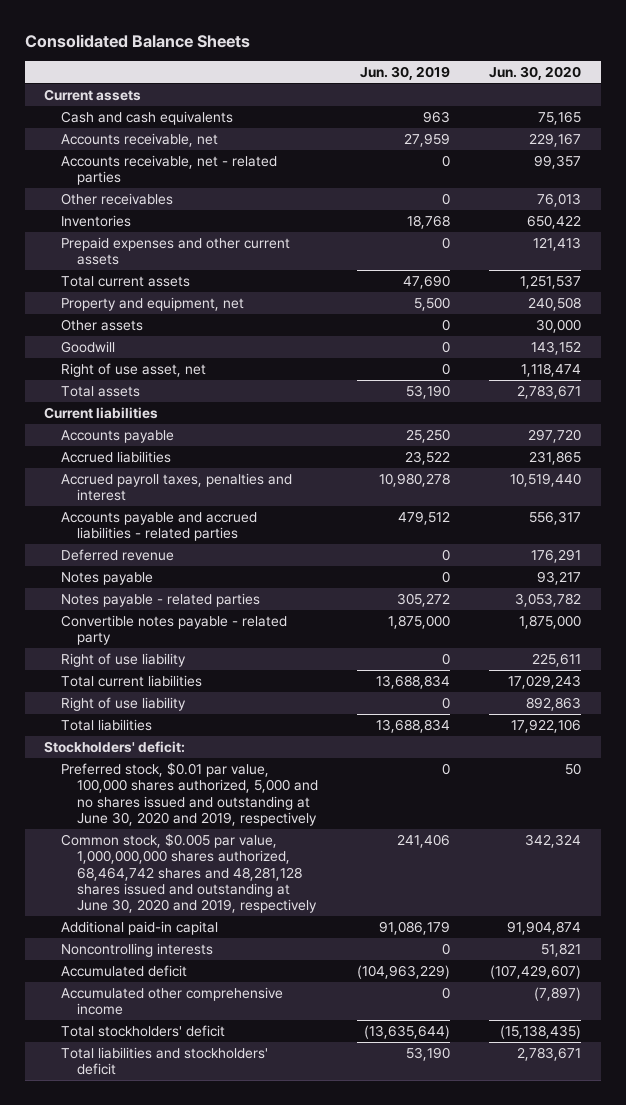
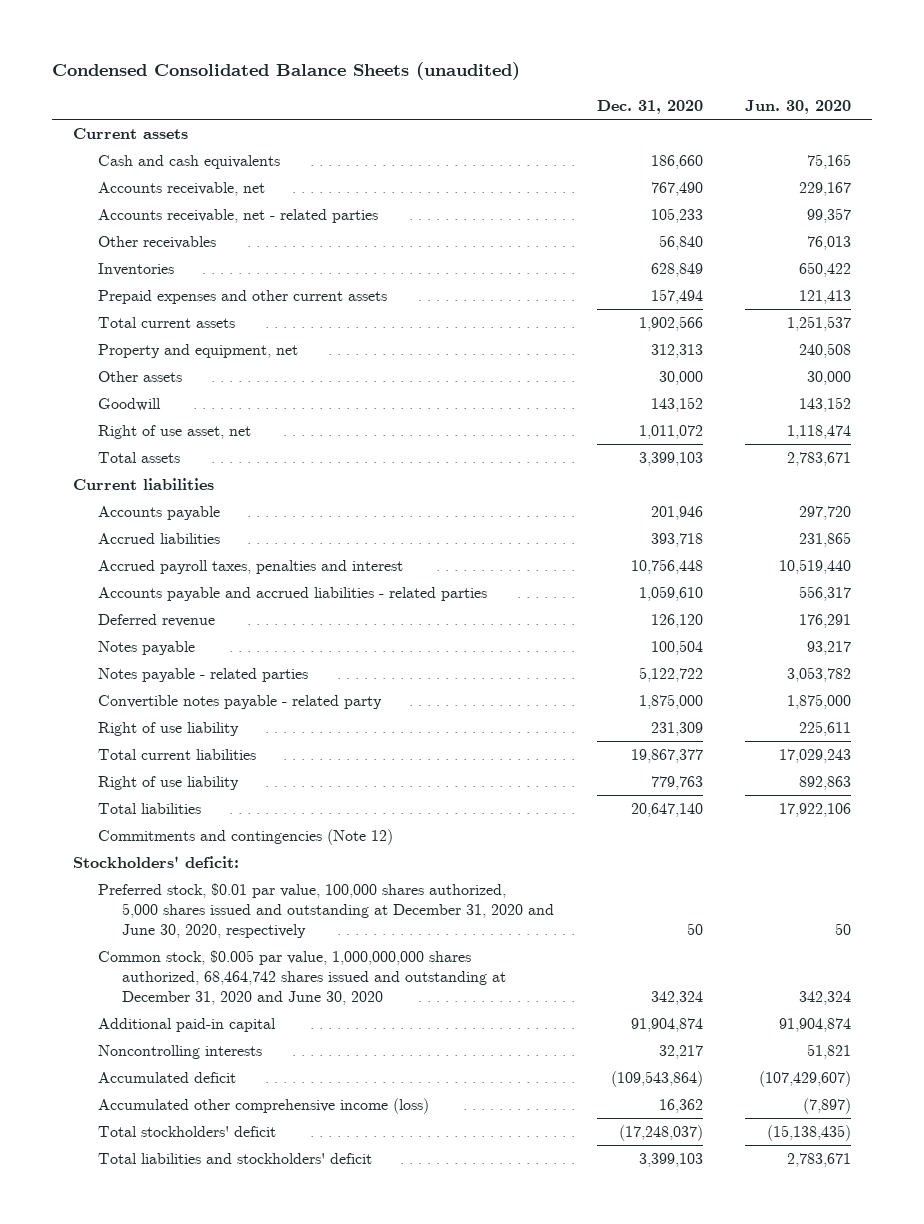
[24,33,250,48] Consolidated Balance Sheets -> [52,62,521,81] Condensed Consolidated Balance Sheets (unaudited)
[360,65,451,80] Jun. 30, 2019 -> none
none -> [596,100,703,115] Dec. 31, 2020
none -> [97,829,393,846] Commitments and contingencies (Note 12)
[60,761,318,827] Preferred stock, $0.01 par value, 100,000 shares authorized, 5,000 and no shares issued and outstanding at June 30, 2020 and 2019, respectively -> [97,883,555,938] Preferred stock, $0.01 par value, 100,000 shares authorized, 5,000 shares issued and outstanding at December 31, 2020 and June 30, 2020, respectively
[60,832,317,914] Common stock, $0.005 par value, 1,000,000,000 shares authorized, 68,464,742 shares and 48,281,128 shares issued and outstanding at June 30, 2020 and 2019, respectively -> [97,950,507,1005] Common stock, $0.005 par value, 1,000,000,000 shares authorized, 68,464,742 shares issued and outstanding at December 31, 2020 and June 30, 2020
[60,986,283,1016] Accumulated other comprehensive income -> [97,1098,429,1115] Accumulated other comprehensive income (loss)

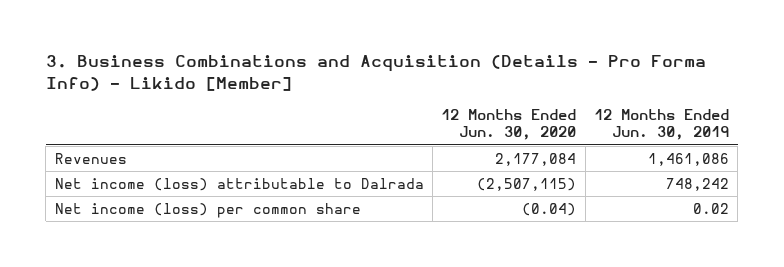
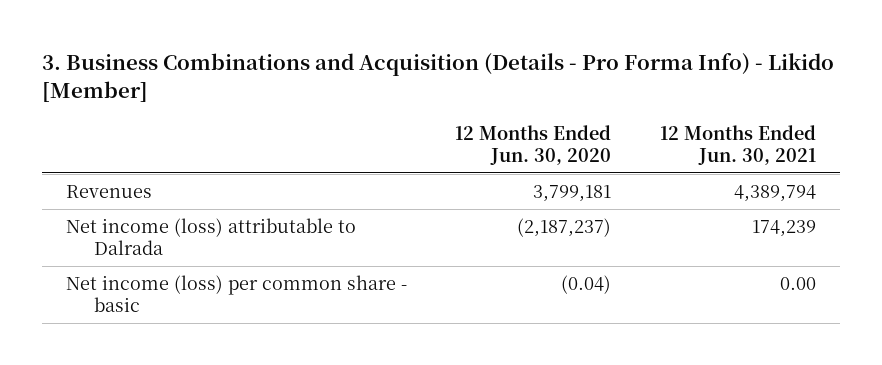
[593,109,729,141] 12 Months Ended Jun. 30, 2019 -> none
none -> [659,124,816,165] 12 Months Ended Jun. 30, 2021
[495,152,577,166] 2,177,084 -> [533,185,612,203] 3,799,181
[477,177,577,191] (2,507,115) -> [517,218,612,238] (2,187,237)
[54,202,361,218] Net income (loss) per common share -> [66,275,408,312] Net income (loss) per common share - basic

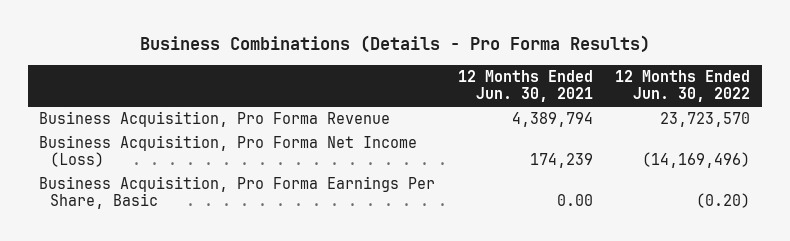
[41,52,834,102] 3. Business Combinations and Acquisition (Details - Pro Forma Info) - Likido [Member] -> [139,35,650,54] Business Combinations (Details - Pro Forma Results)
[455,124,612,165] 12 Months Ended Jun. 30, 2020 -> none
none -> [615,70,751,103] 12 Months Ended Jun. 30, 2022
[66,185,153,199] Revenues -> [39,111,391,128] Business Acquisition, Pro Forma Revenue
[66,218,357,255] Net income (loss) attributable to Dalrada -> [39,135,418,168] Business Acquisition, Pro Forma Net Income (Loss)
[66,275,408,312] Net income (loss) per common share - basic -> [39,176,436,210] Business Acquisition, Pro Forma Earnings Per Share, Basic

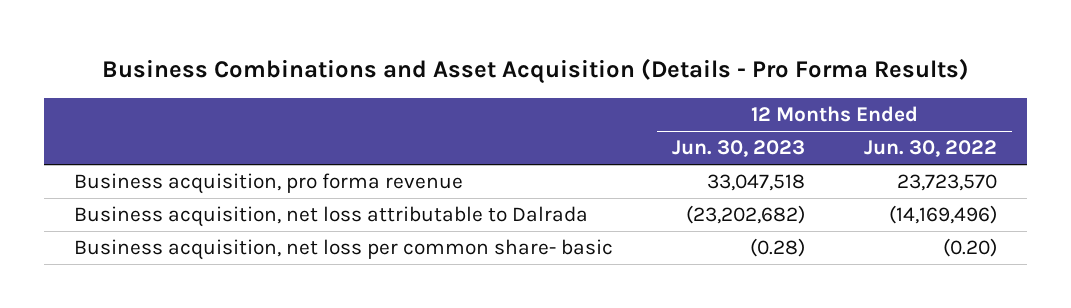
[139,35,650,54] Business Combinations (Details - Pro Forma Results) -> [101,57,969,84] Business Combinations and Asset Acquisition (Details - Pro Forma Results)
[457,70,593,103] 12 Months Ended Jun. 30, 2021 -> none
none -> [672,140,806,158] Jun. 30, 2023
[39,111,391,128] Business Acquisition, Pro Forma Revenue -> [73,173,463,195] Business acquisition, pro forma revenue
[39,135,418,168] Business Acquisition, Pro Forma Net Income (Loss) -> [73,206,588,228] Business acquisition, net loss attributable to Dalrada
[39,176,436,210] Business Acquisition, Pro Forma Earnings Per Share, Basic -> [73,239,613,261] Business acquisition, net loss per common share- basic

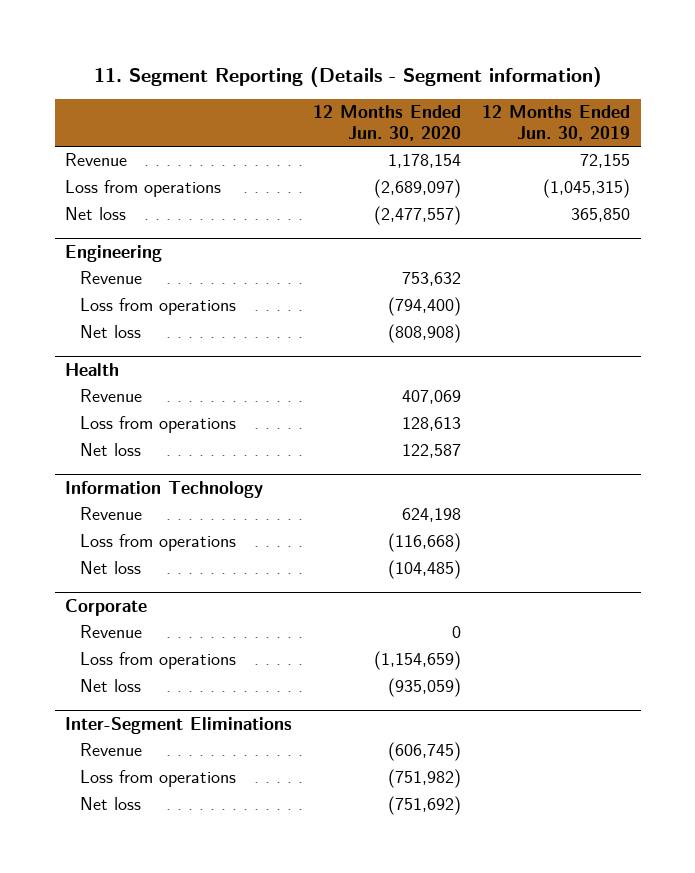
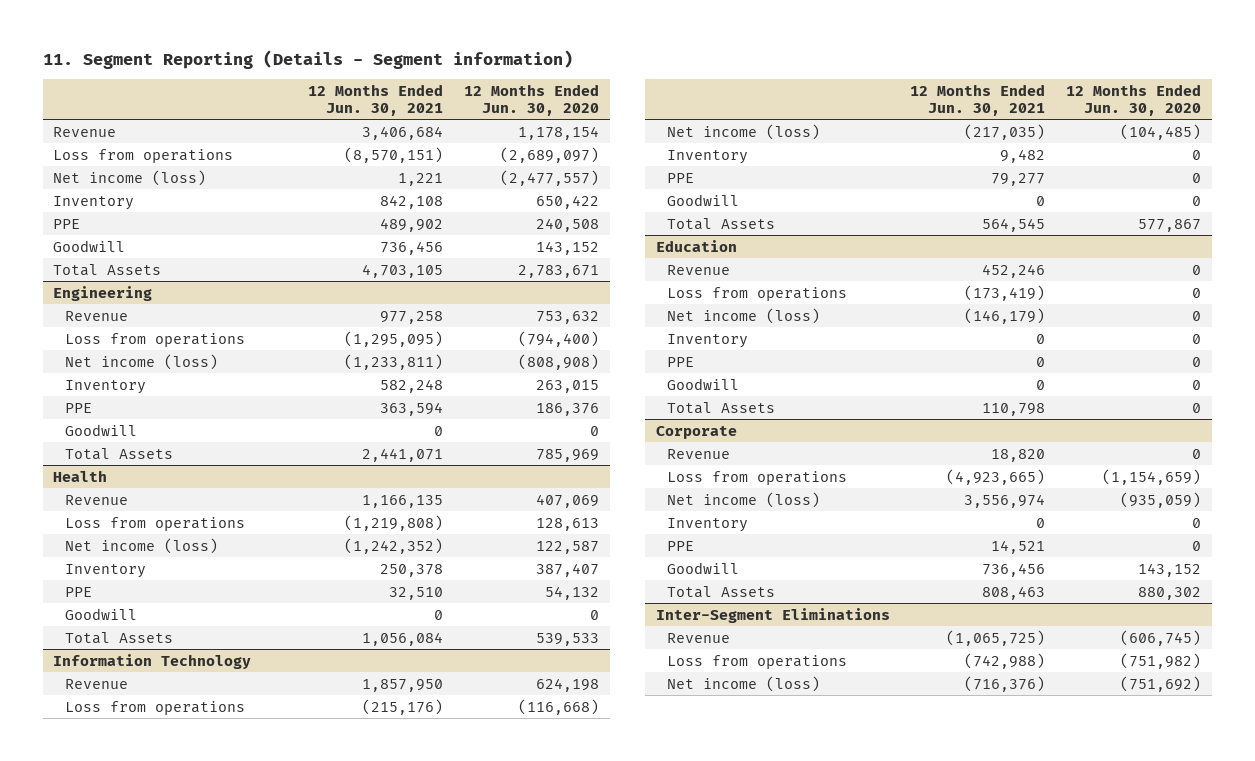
[482,105,631,142] 12 Months Ended Jun. 30, 2019 -> none
none -> [308,83,444,116] 12 Months Ended Jun. 30, 2021
[65,207,127,221] Net loss -> [53,169,207,186] Net income (loss)
none -> [53,195,135,210] Inventory
none -> [53,218,81,229] PPE
none -> [53,239,126,252] Goodwill
none -> [53,263,162,276] Total Assets
[80,325,142,339] Net loss -> [64,353,218,370] Net income (loss)
none -> [64,379,146,394] Inventory
none -> [64,402,92,413] PPE
none -> [64,423,137,436] Goodwill
none -> [64,447,173,460] Total Assets
[80,443,142,457] Net loss -> [64,537,218,554] Net income (loss)
none -> [64,563,146,578] Inventory
none -> [64,586,92,597] PPE
none -> [64,607,137,620] Goodwill
none -> [64,631,173,644] Total Assets
[80,561,142,575] Net loss -> [666,123,820,140] Net income (loss)
none -> [666,149,748,164] Inventory
none -> [666,172,694,183] PPE
none -> [666,193,739,206] Goodwill
none -> [666,217,775,230] Total Assets
none -> [655,239,737,252] Education
none -> [666,264,730,275] Revenue
none -> [666,286,847,301] Loss from operations
none -> [666,307,820,324] Net income (loss)
none -> [666,333,748,348] Inventory
none -> [666,356,694,367] PPE
none -> [666,377,739,390] Goodwill
none -> [666,401,775,414] Total Assets
[80,679,142,693] Net loss -> [666,491,820,508] Net income (loss)
none -> [666,517,748,532] Inventory
none -> [666,540,694,551] PPE
none -> [666,561,739,574] Goodwill
none -> [666,585,775,598] Total Assets
[80,797,142,811] Net loss -> [666,675,820,692] Net income (loss)

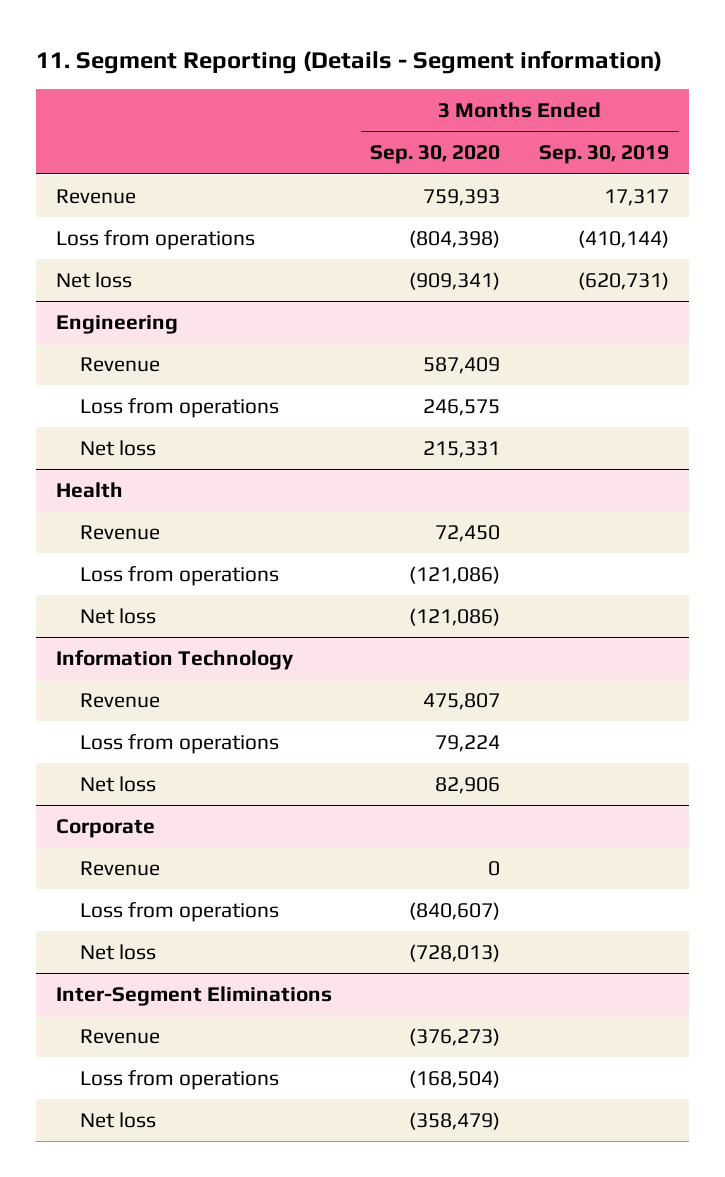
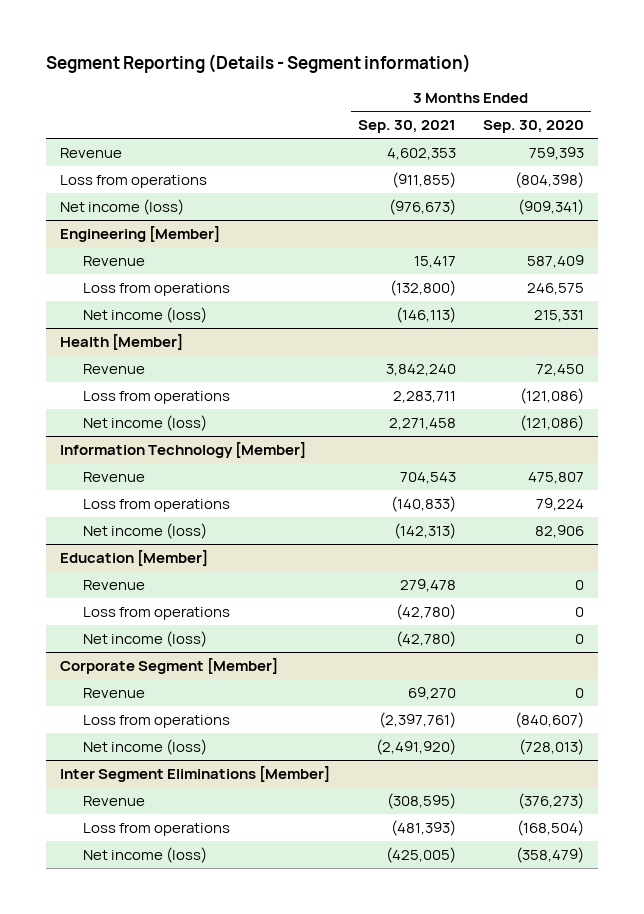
[36,50,663,75] 11. Segment Reporting (Details - Segment information) -> [46,54,472,74] Segment Reporting (Details - Segment information)
[539,145,670,165] Sep. 30, 2019 -> none
none -> [357,120,456,134] Sep. 30, 2021
[55,271,132,288] Net loss -> [60,198,185,215] Net income (loss)
[55,314,178,334] Engineering -> [60,225,221,242] Engineering [Member]
[79,439,156,456] Net loss -> [82,306,207,323] Net income (loss)
[55,481,123,498] Health -> [60,333,184,350] Health [Member]
[79,607,156,624] Net loss -> [82,414,207,431] Net income (loss)
[55,649,294,670] Information Technology -> [60,441,307,458] Information Technology [Member]
[55,818,155,838] Corporate -> none
[79,775,156,792] Net loss -> [82,522,207,539] Net income (loss)
none -> [60,549,209,566] Education [Member]
none -> [82,606,230,620] Loss from operations
none -> [82,630,207,647] Net income (loss)
none -> [60,657,279,674] Corporate Segment [Member]
none -> [82,687,145,698] Revenue
[79,943,156,960] Net loss -> [82,738,207,755] Net income (loss)
[55,985,332,1006] Inter-Segment Eliminations -> [60,765,331,782] Inter Segment Eliminations [Member]
[79,1111,156,1128] Net loss -> [82,846,207,863] Net income (loss)

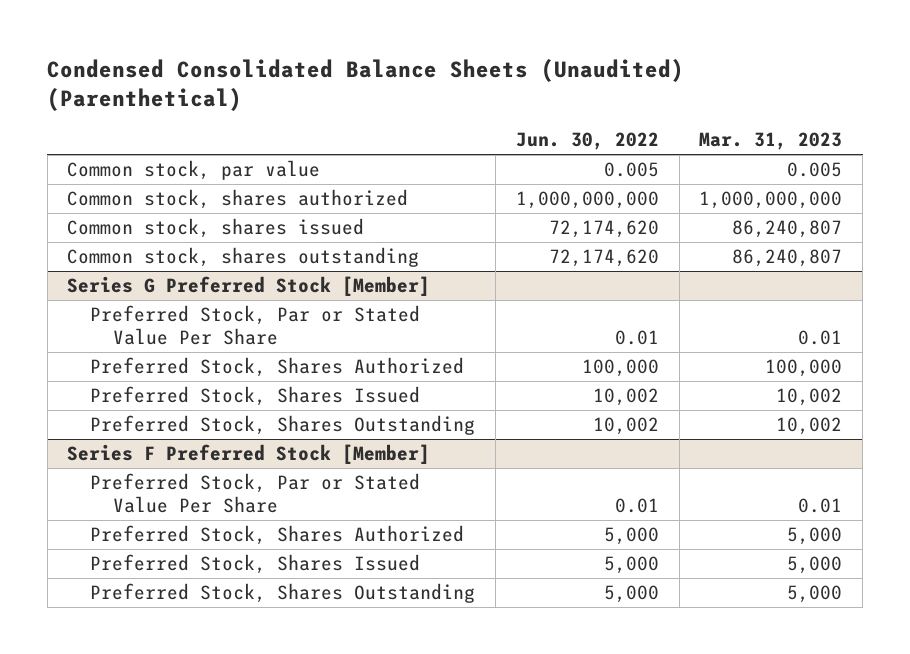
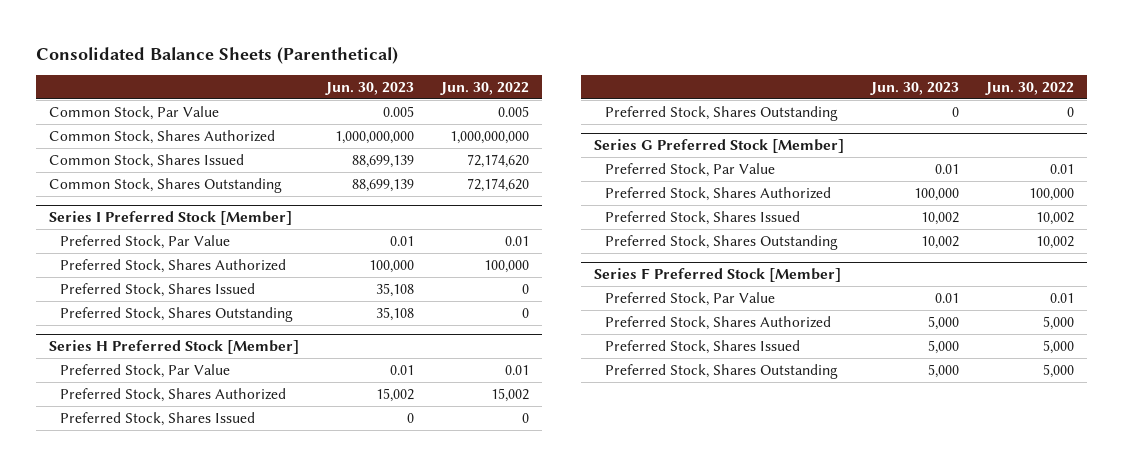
[47,58,685,112] Condensed Consolidated Balance Sheets (Unaudited) (Parenthetical) -> [35,46,398,64] Consolidated Balance Sheets (Parenthetical)
[699,132,843,151] Mar. 31, 2023 -> none
none -> [324,82,414,96] Jun. 30, 2023
[67,160,321,181] Common stock, par value -> [49,105,220,120] Common Stock, Par Value
[67,189,409,210] Common stock, shares authorized -> [49,129,276,144] Common Stock, Shares Authorized
[67,218,365,239] Common stock, shares issued -> [49,153,245,168] Common Stock, Shares Issued
[67,247,420,268] Common stock, shares outstanding -> [49,177,283,193] Common Stock, Shares Outstanding
none -> [49,211,293,226] Series I Preferred Stock [Member]
none -> [60,234,231,249] Preferred Stock, Par Value
none -> [60,258,287,273] Preferred Stock, Shares Authorized
none -> [60,282,256,297] Preferred Stock, Shares Issued
none -> [60,306,294,322] Preferred Stock, Shares Outstanding
none -> [49,340,300,355] Series H Preferred Stock [Member]
none -> [60,363,231,378] Preferred Stock, Par Value
none -> [60,387,287,402] Preferred Stock, Shares Authorized
none -> [60,411,256,426] Preferred Stock, Shares Issued
none -> [605,105,839,121] Preferred Stock, Shares Outstanding
[90,305,421,345] Preferred Stock, Par or Stated Value Per Share -> [605,162,776,177] Preferred Stock, Par Value
[90,473,421,513] Preferred Stock, Par or Stated Value Per Share -> [605,291,776,306] Preferred Stock, Par Value

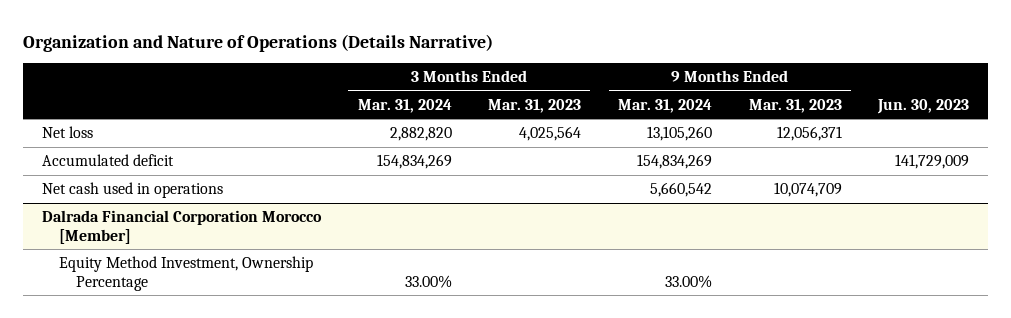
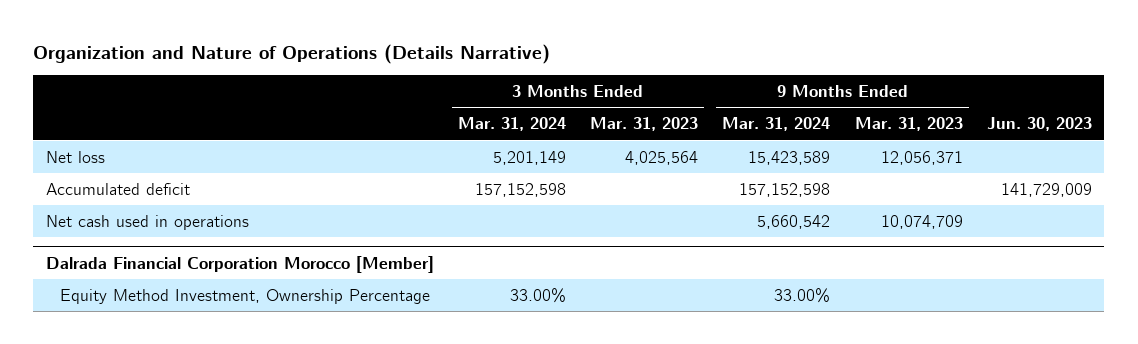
[389,127,452,142] 2,882,820 -> [492,150,566,165] 5,201,149
[646,126,712,142] 13,105,260 -> [748,150,831,165] 15,423,589
[376,154,452,170] 154,834,269 -> [474,182,566,197] 157,152,598
[636,154,712,170] 154,834,269 -> [739,182,831,197] 157,152,598

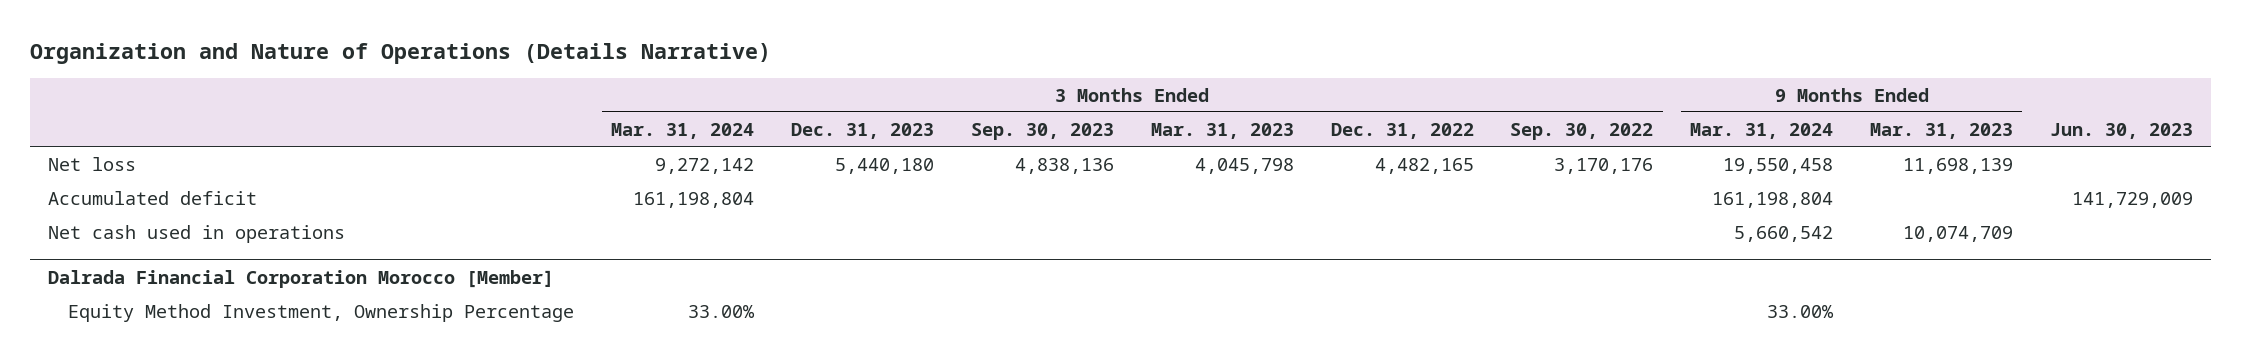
none -> [791,122,935,139] Dec. 31, 2023
none -> [970,122,1114,140] Sep. 30, 2023
none -> [1330,122,1474,139] Dec. 31, 2022
none -> [1510,122,1654,140] Sep. 30, 2022
[492,150,566,165] 5,201,149 -> [655,157,755,174] 9,272,142
[625,150,699,165] 4,025,564 -> [1194,157,1294,174] 4,045,798
[748,150,831,165] 15,423,589 -> [1723,157,1834,174] 19,550,458
[880,150,963,165] 12,056,371 -> [1903,157,2014,174] 11,698,139
[474,182,566,197] 157,152,598 -> [633,191,755,208] 161,198,804
[739,182,831,197] 157,152,598 -> [1712,191,1834,208] 161,198,804

